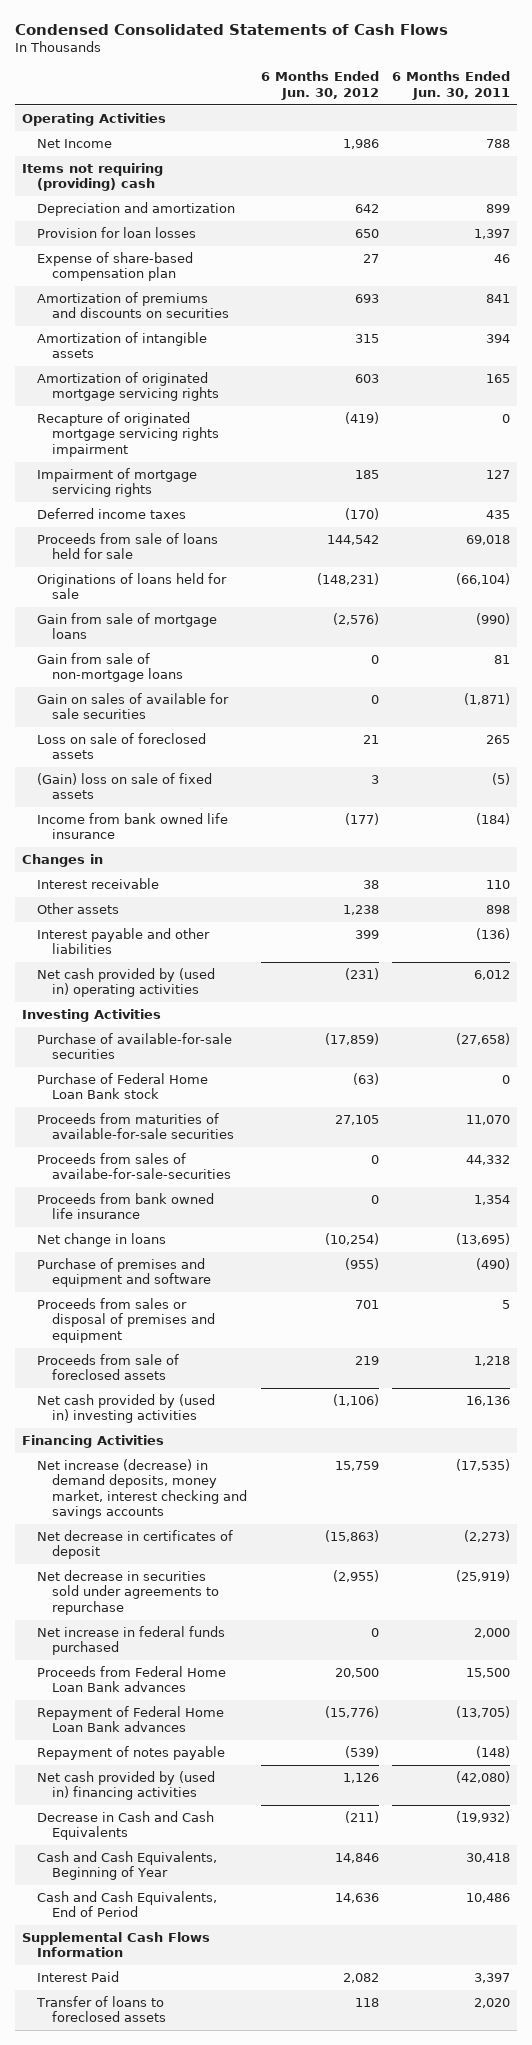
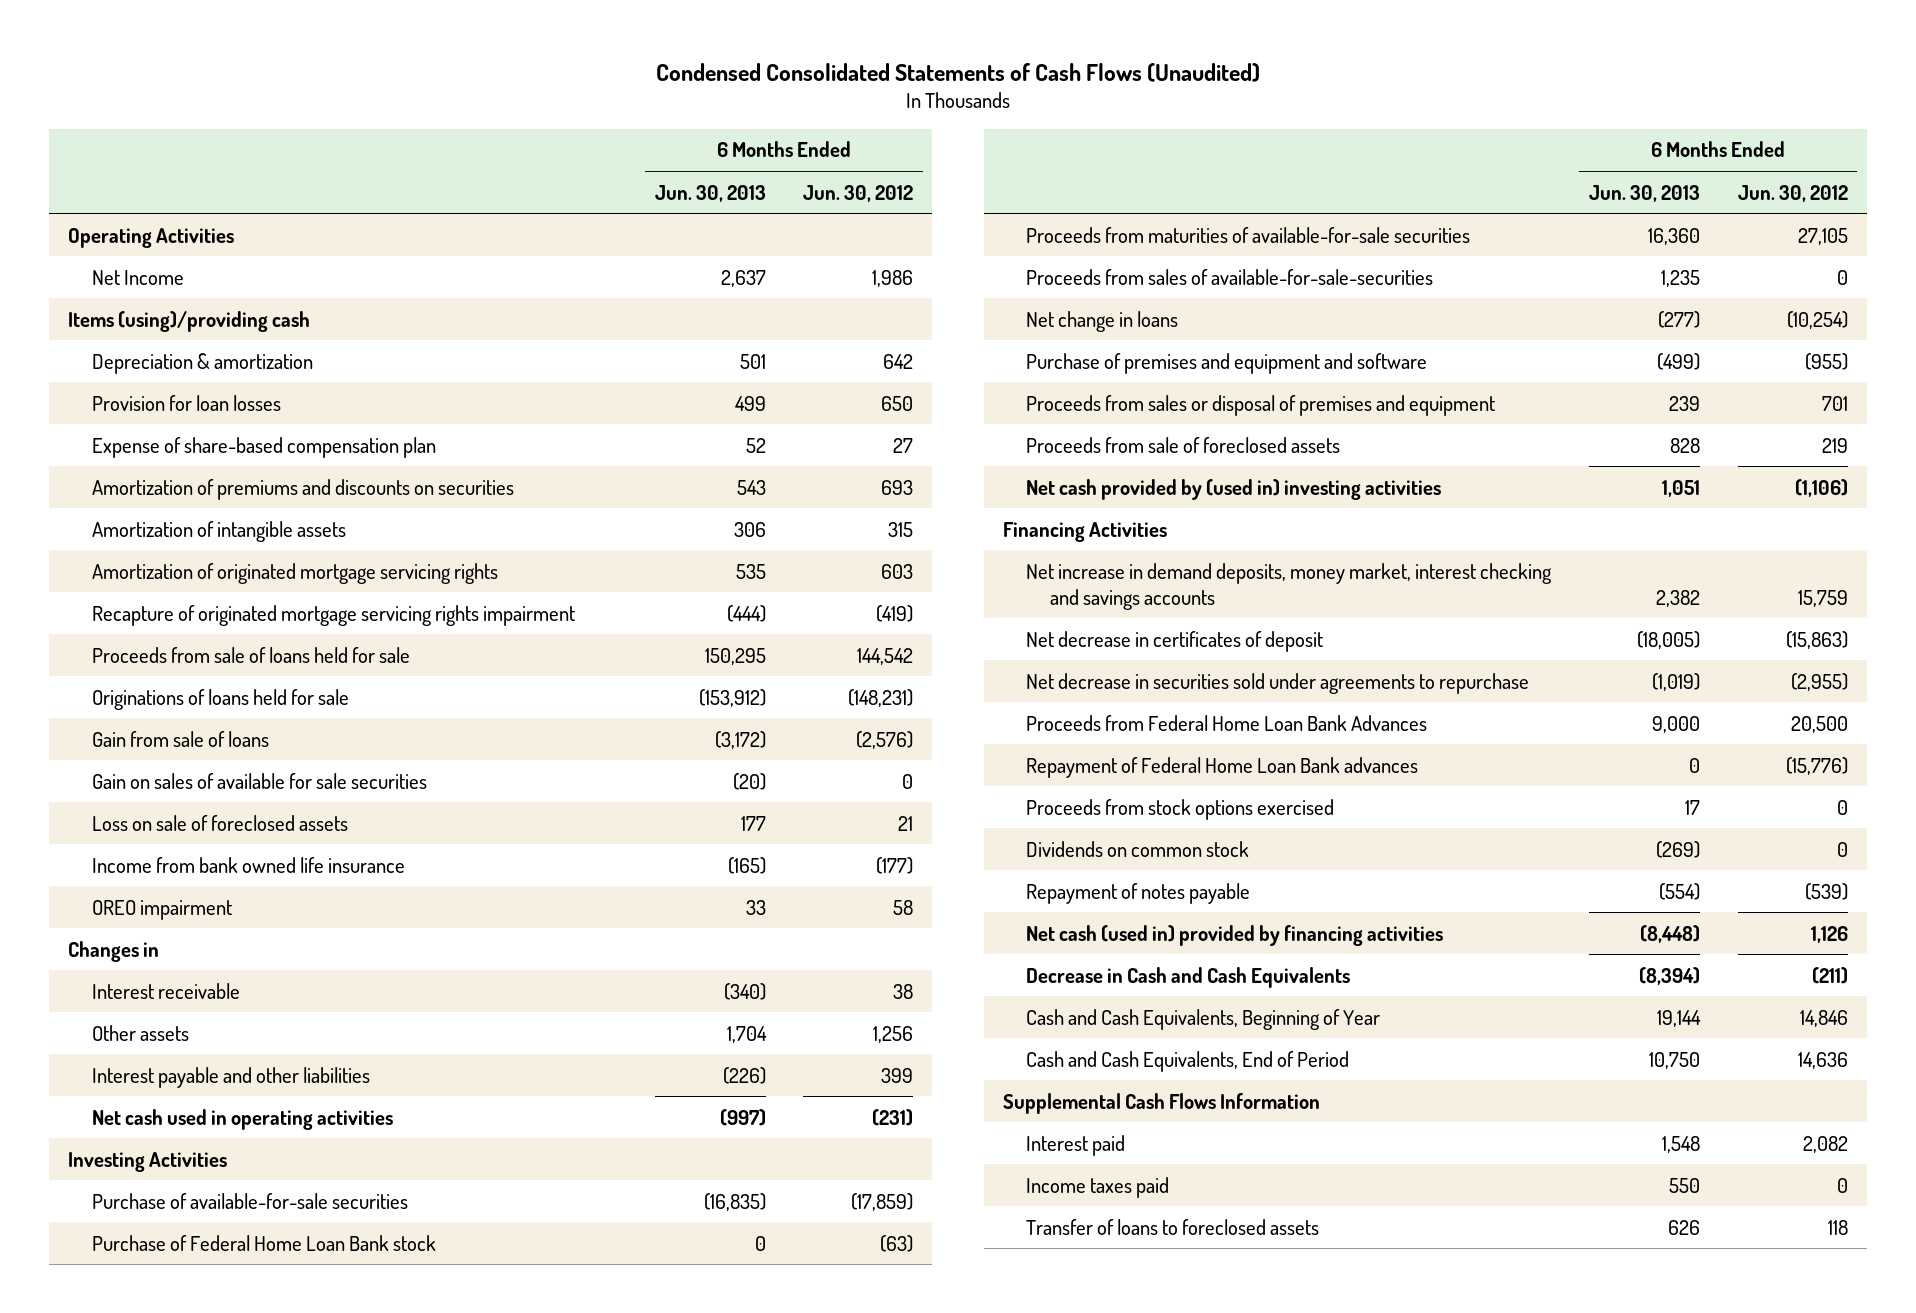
[14,23,448,35] Condensed Consolidated Statements of Cash Flows -> [655,62,1260,82] Condensed Consolidated Statements of Cash Flows (Unaudited)
[392,71,511,100] 6 Months Ended Jun. 30, 2011 -> none
none -> [654,184,766,202] Jun. 30, 2013
[21,162,163,192] Items not requiring (providing) cash -> [68,310,311,332] Items (using)/providing cash
[36,201,235,216] Depreciation and amortization -> [91,352,313,374] Depreciation & amortization
[36,467,197,498] Impairment of mortgage servicing rights -> none
[36,507,186,519] Deferred income taxes -> none
[36,652,184,683] Gain from sale of non-mortgage loans -> none
[36,612,217,640] Gain from sale of mortgage loans -> [91,730,269,747] Gain from sale of loans
[36,772,212,800] (Gain) loss on sale of fixed assets -> none
none -> [91,899,232,920] OREO impairment
[342,904,379,915] 1,238 -> [873,1025,914,1043] 1,256
[36,967,215,998] Net cash provided by (used in) operating activities -> [91,1108,393,1130] Net cash used in operating activities
[36,1192,214,1220] Proceeds from bank owned life insurance -> none
[36,1152,232,1180] Proceeds from sales of availabe-for-sale-securities -> [1026,268,1434,285] Proceeds from sales of available-for-sale-securities
[36,1458,248,1520] Net increase (decrease) in demand deposits, money market, interest checking and savings accounts -> [1026,562,1553,610] Net increase in demand deposits, money market, interest checking and savings accounts
[36,1625,225,1656] Net increase in federal funds purchased -> none
[36,1665,226,1693] Proceeds from Federal Home Loan Bank advances -> [1026,714,1428,731] Proceeds from Federal Home Loan Bank Advances
none -> [1026,798,1335,820] Proceeds from stock options exercised
none -> [1026,840,1250,857] Dividends on common stock
[36,1770,215,1801] Net cash provided by (used in) financing activities -> [1026,924,1444,946] Net cash (used in) provided by financing activities
[36,1970,119,1982] Interest Paid -> [1026,1134,1126,1156] Interest paid
none -> [1026,1176,1170,1198] Income taxes paid

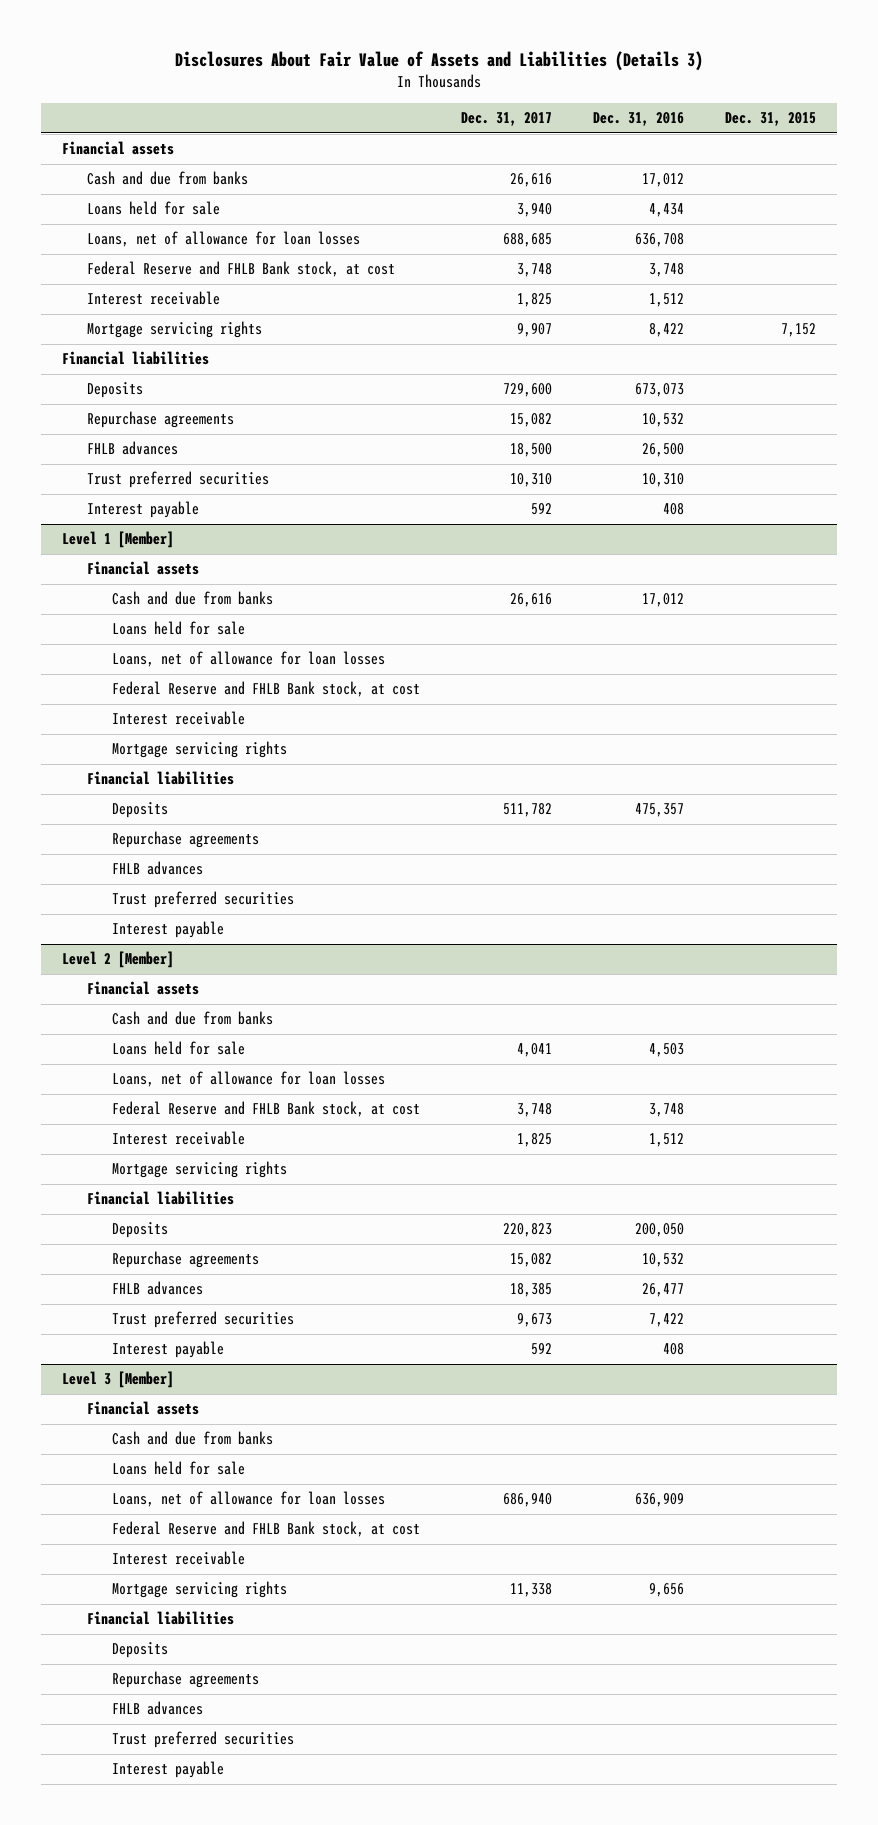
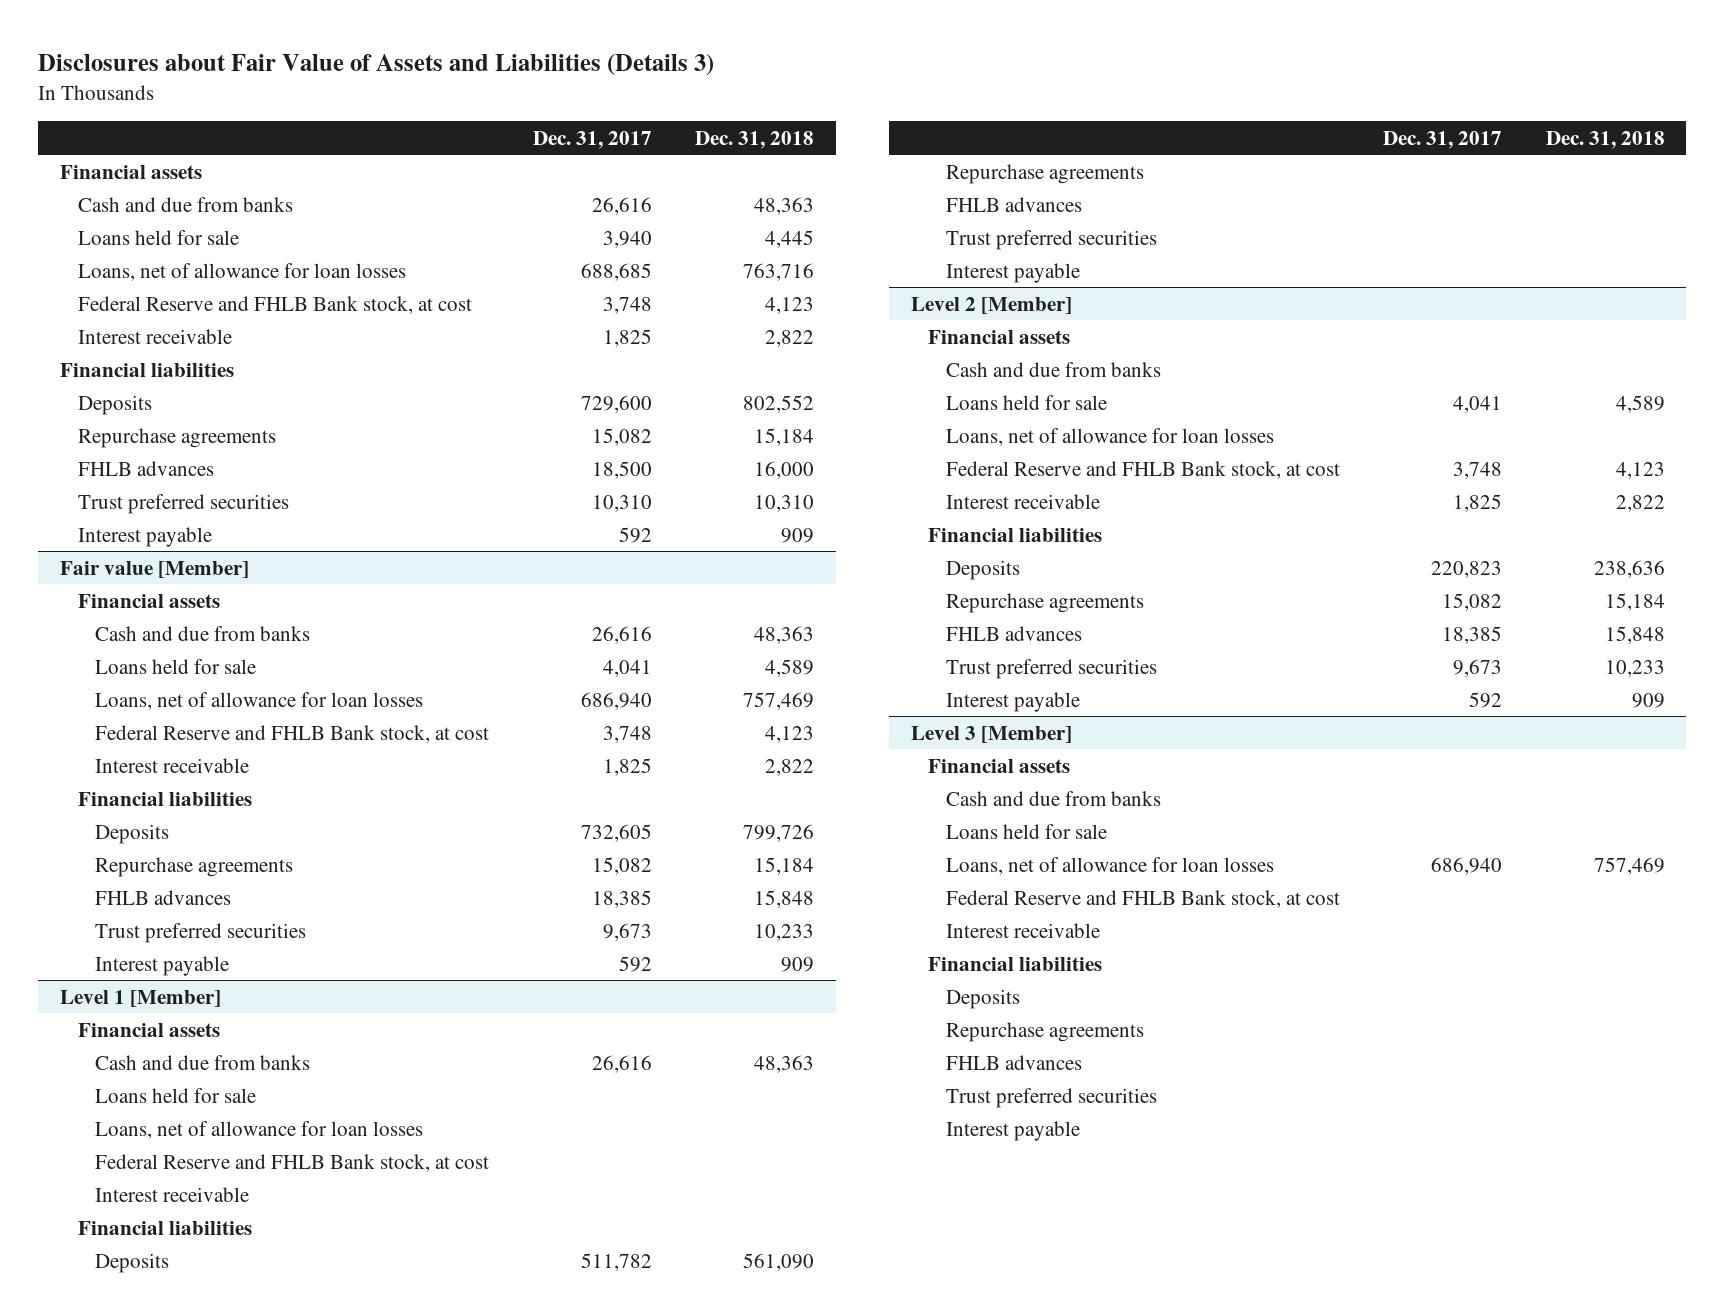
[175,50,704,71] Disclosures About Fair Value of Assets and Liabilities (Details 3) -> [38,54,715,77] Disclosures about Fair Value of Assets and Liabilities (Details 3)
[593,112,685,127] Dec. 31, 2016 -> none
[725,112,817,127] Dec. 31, 2015 -> none
none -> [695,130,815,149] Dec. 31, 2018
[86,321,262,339] Mortgage servicing rights -> none
none -> [59,560,249,578] Fair value [Member]
none -> [77,593,220,608] Financial assets
none -> [95,625,311,641] Cash and due from banks
none -> [95,658,257,674] Loans held for sale
none -> [95,691,424,710] Loans, net of allowance for loan losses
none -> [95,724,490,743] Federal Reserve and FHLB Bank stock, at cost
none -> [95,757,250,773] Interest receivable
none -> [77,791,252,806] Financial liabilities
none -> [95,823,170,844] Deposits
none -> [95,856,294,877] Repurchase agreements
none -> [95,889,232,905] FHLB advances
none -> [95,922,307,943] Trust preferred securities
none -> [95,955,230,976] Interest payable
[111,741,287,759] Mortgage servicing rights -> none
[111,1161,287,1179] Mortgage servicing rights -> none
[111,1581,287,1599] Mortgage servicing rights -> none

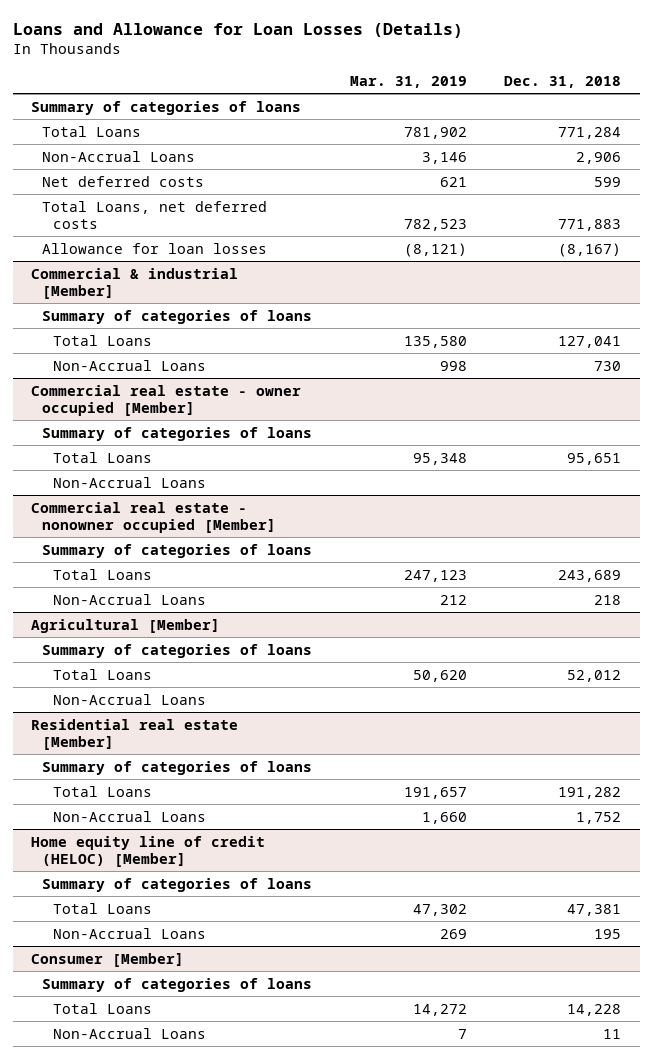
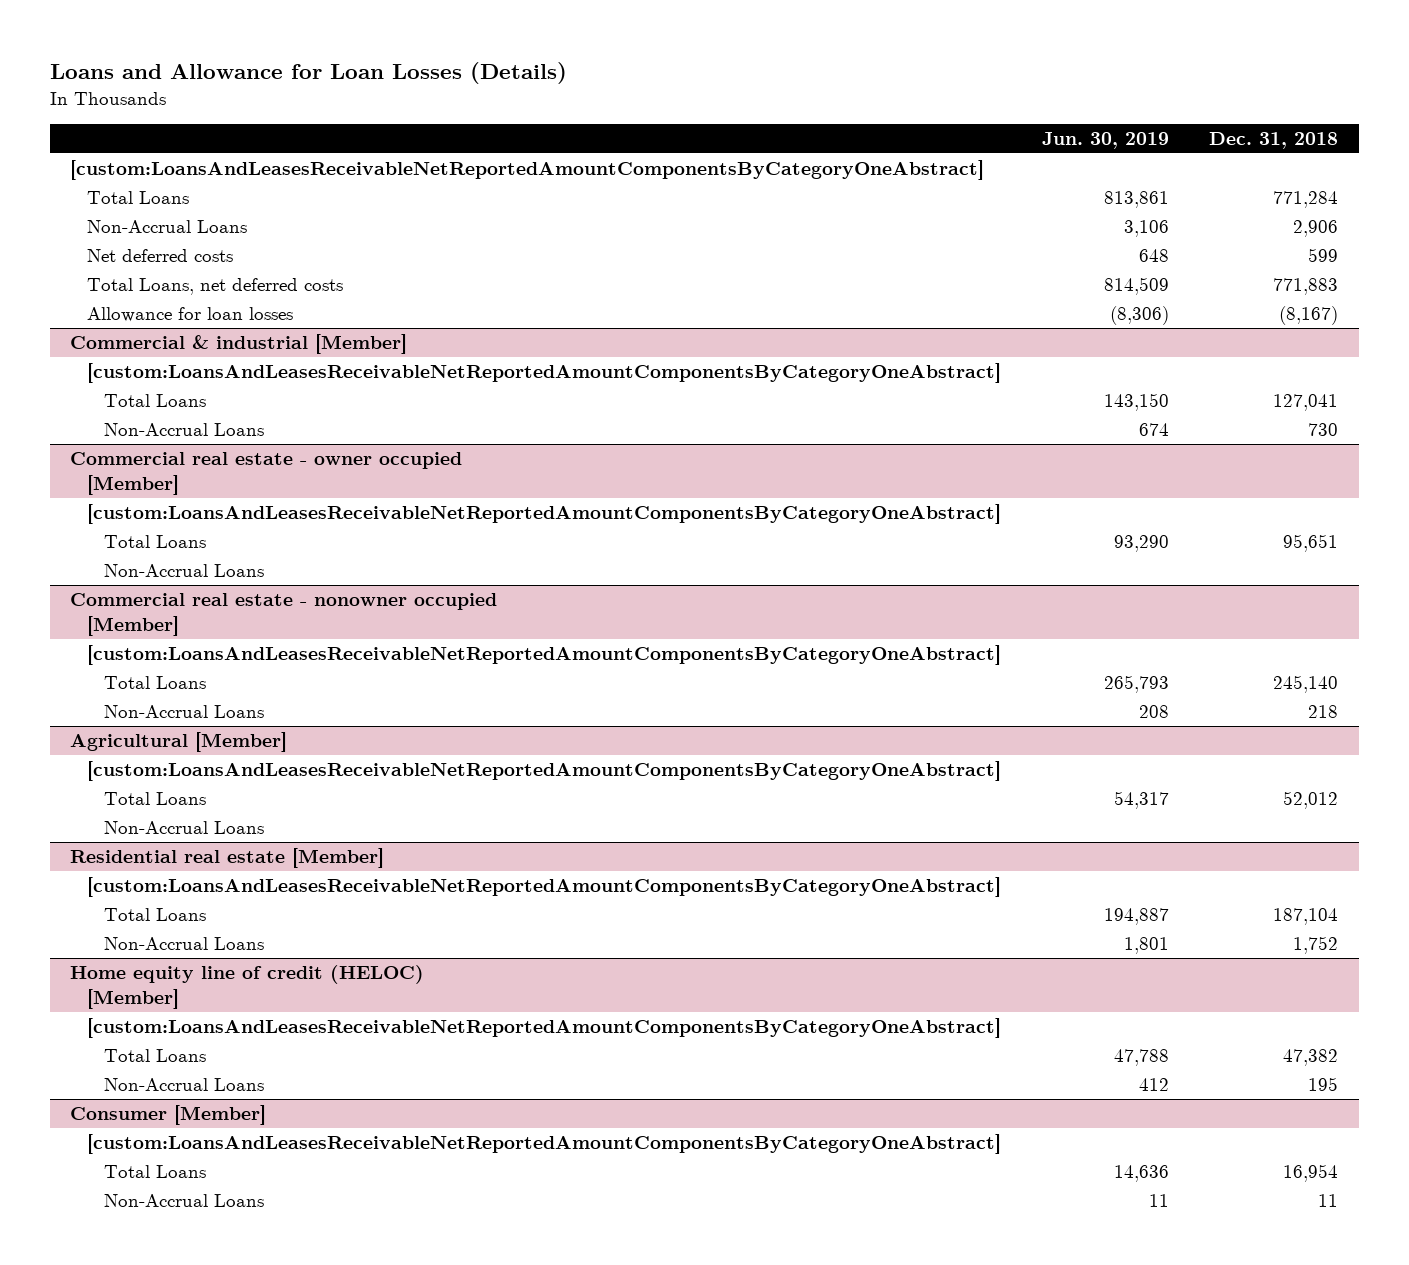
[349,75,467,88] Mar. 31, 2019 -> none
none -> [1041,131,1169,149] Jun. 30, 2019
[31,100,302,115] Summary of categories of loans -> [70,160,985,181] [custom:LoansAndLeasesReceivableNetReportedAmountComponentsByCategoryOneAbstract]
[42,309,313,324] Summary of categories of loans -> [87,363,1002,384] [custom:LoansAndLeasesReceivableNetReportedAmountComponentsByCategoryOneAbstract]
[42,426,313,441] Summary of categories of loans -> [87,504,1002,525] [custom:LoansAndLeasesReceivableNetReportedAmountComponentsByCategoryOneAbstract]
[42,543,313,558] Summary of categories of loans -> [87,645,1002,666] [custom:LoansAndLeasesReceivableNetReportedAmountComponentsByCategoryOneAbstract]
[558,569,622,582] 243,689 -> [1273,675,1339,694] 245,140
[42,643,313,658] Summary of categories of loans -> [87,761,1002,782] [custom:LoansAndLeasesReceivableNetReportedAmountComponentsByCategoryOneAbstract]
[42,760,313,775] Summary of categories of loans -> [87,877,1002,898] [custom:LoansAndLeasesReceivableNetReportedAmountComponentsByCategoryOneAbstract]
[558,786,622,799] 191,282 -> [1273,908,1339,926] 187,104
[42,877,313,892] Summary of categories of loans -> [87,1018,1002,1039] [custom:LoansAndLeasesReceivableNetReportedAmountComponentsByCategoryOneAbstract]
[567,903,622,916] 47,381 -> [1283,1049,1339,1067] 47,382
[42,977,313,992] Summary of categories of loans -> [87,1134,1002,1155] [custom:LoansAndLeasesReceivableNetReportedAmountComponentsByCategoryOneAbstract]
[567,1003,622,1016] 14,228 -> [1283,1164,1339,1183] 16,954

